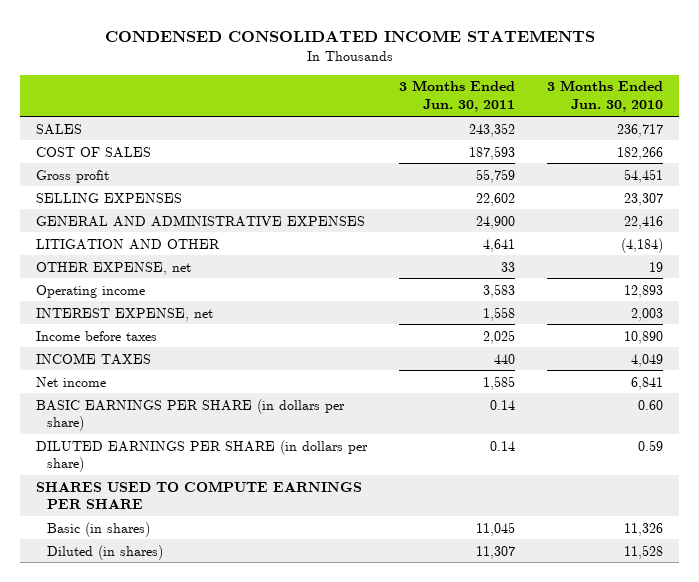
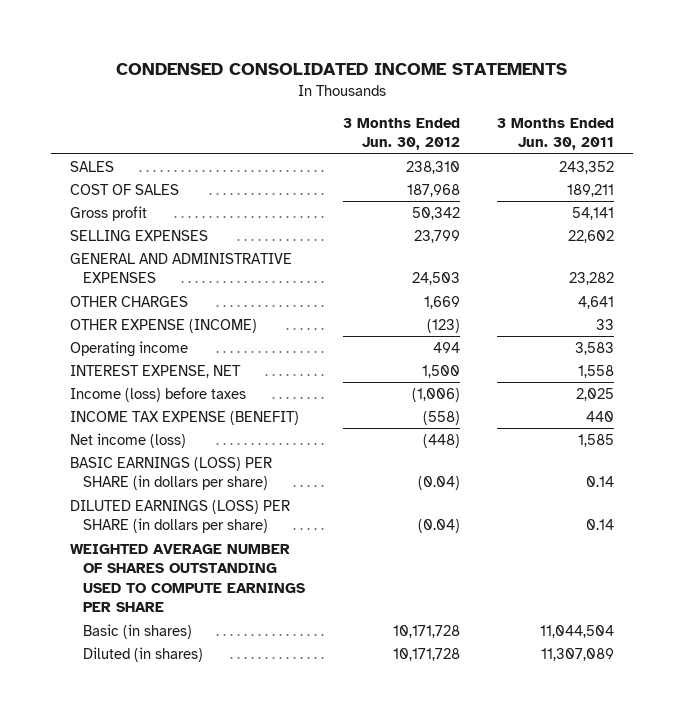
[547,80,664,113] 3 Months Ended Jun. 30, 2010 -> none
none -> [342,117,460,151] 3 Months Ended Jun. 30, 2012
[469,145,516,160] 187,593 -> [567,183,615,197] 189,211
[476,168,516,183] 55,759 -> [572,206,615,220] 54,141
[476,215,516,229] 24,900 -> [569,272,615,286] 23,282
[35,238,220,250] LITIGATION AND OTHER -> [70,295,189,307] OTHER CHARGES
[35,261,191,275] OTHER EXPENSE, net -> [70,318,258,333] OTHER EXPENSE (INCOME)
[35,307,213,321] INTEREST EXPENSE, net -> [70,364,242,378] INTEREST EXPENSE, NET
[35,330,157,341] Income before taxes -> [70,386,247,402] Income (loss) before taxes
[35,352,151,365] INCOME TAXES -> [70,410,300,425] INCOME TAX EXPENSE (BENEFIT)
[35,376,106,387] Net income -> [70,432,187,448] Net income (loss)
[35,398,345,432] BASIC EARNINGS PER SHARE (in dollars per share) -> [70,456,273,491] BASIC EARNINGS (LOSS) PER SHARE (in dollars per share)
[35,439,368,473] DILUTED EARNINGS PER SHARE (in dollars per share) -> [70,499,291,534] DILUTED EARNINGS (LOSS) PER SHARE (in dollars per share)
[35,480,362,510] SHARES USED TO COMPUTE EARNINGS PER SHARE -> [70,543,306,613] WEIGHTED AVERAGE NUMBER OF SHARES OUTSTANDING USED TO COMPUTE EARNINGS PER SHARE
[476,521,516,536] 11,045 -> [540,624,615,638] 11,044,504
[476,545,516,559] 11,307 -> [541,647,615,661] 11,307,089

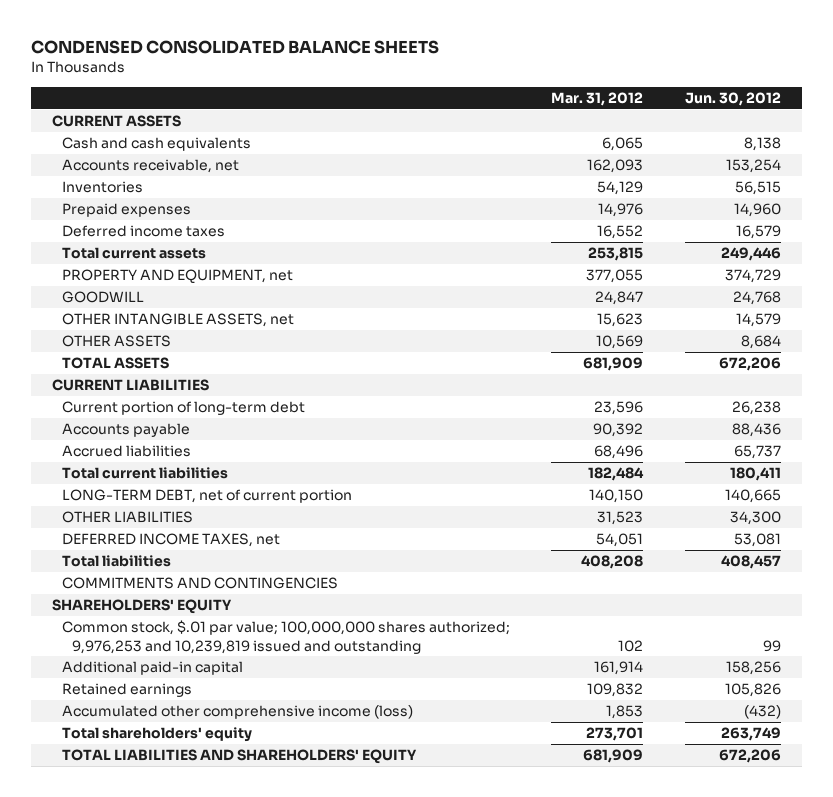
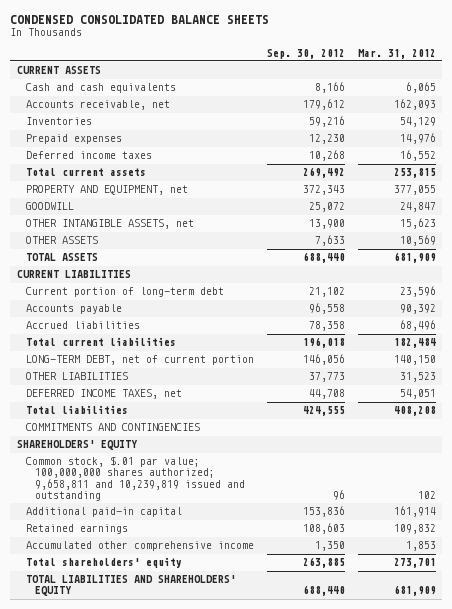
[684,91,781,106] Jun. 30, 2012 -> none
none -> [266,48,345,59] Sep. 30, 2012
[61,620,510,654] Common stock, $.01 par value; 100,000,000 shares authorized; 9,976,253 and 10,239,819 issued and outstanding -> [26,456,246,501] Common stock, $.01 par value; 100,000,000 shares authorized; 9,658,811 and 10,239,819 issued and outstanding
[61,705,413,720] Accumulated other comprehensive income (loss) -> [26,541,255,552] Accumulated other comprehensive income

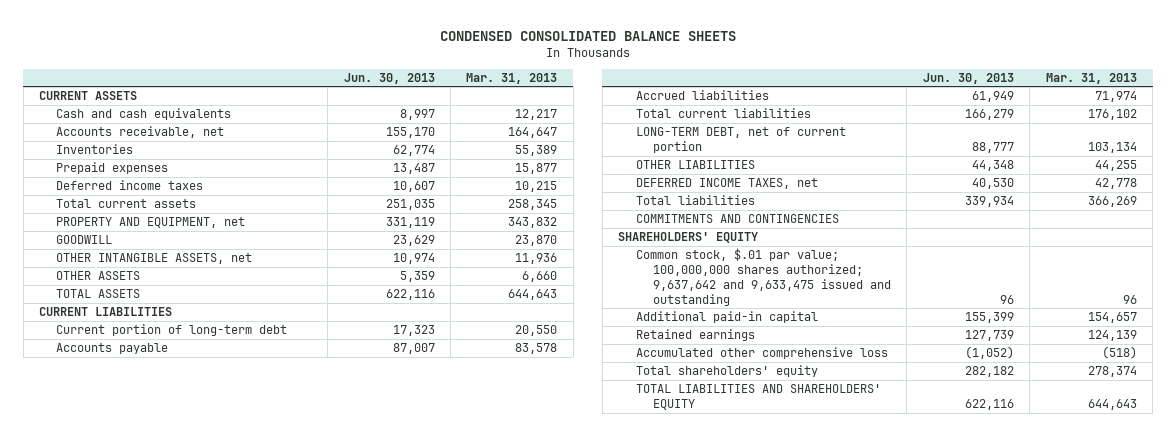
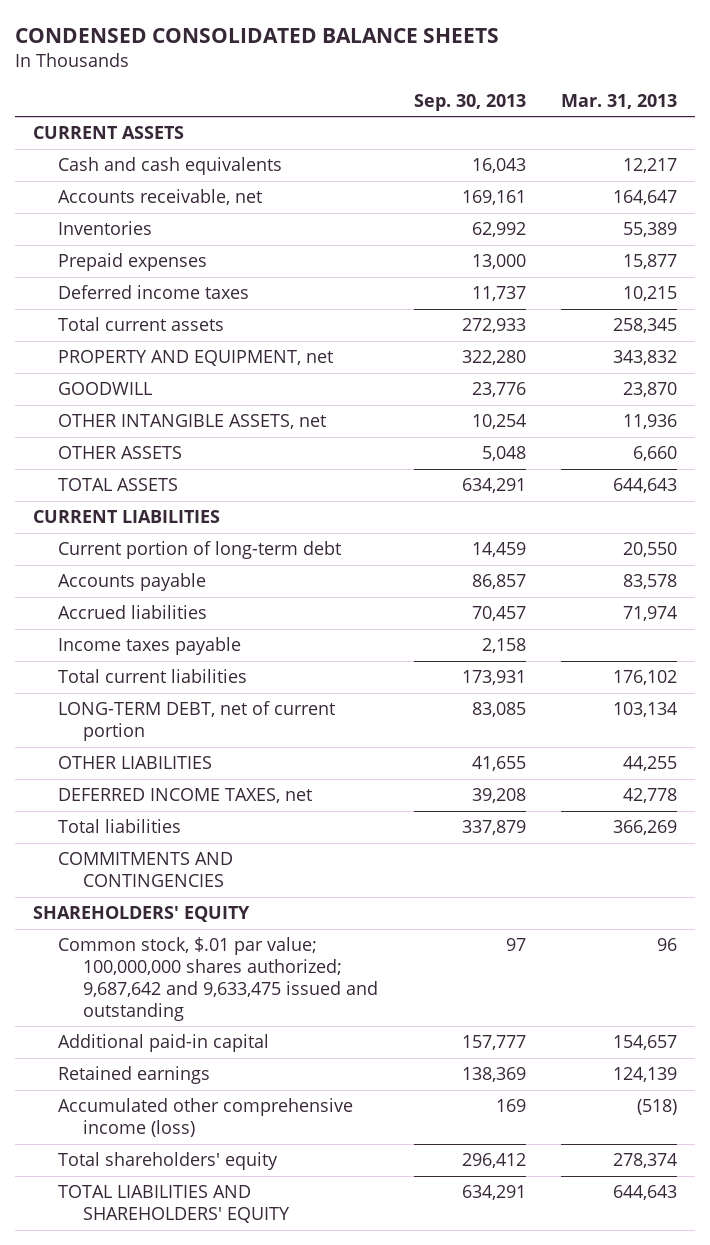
[343,72,435,84] Jun. 30, 2013 -> none
none -> [413,93,526,111] Sep. 30, 2013
none -> [57,637,241,656] Income taxes payable
[635,248,891,306] Common stock, $.01 par value; 100,000,000 shares authorized; 9,637,642 and 9,633,475 issued and outstanding -> [57,937,378,1021] Common stock, $.01 par value; 100,000,000 shares authorized; 9,687,642 and 9,633,475 issued and outstanding
[635,347,888,360] Accumulated other comprehensive loss -> [57,1098,353,1138] Accumulated other comprehensive income (loss)

